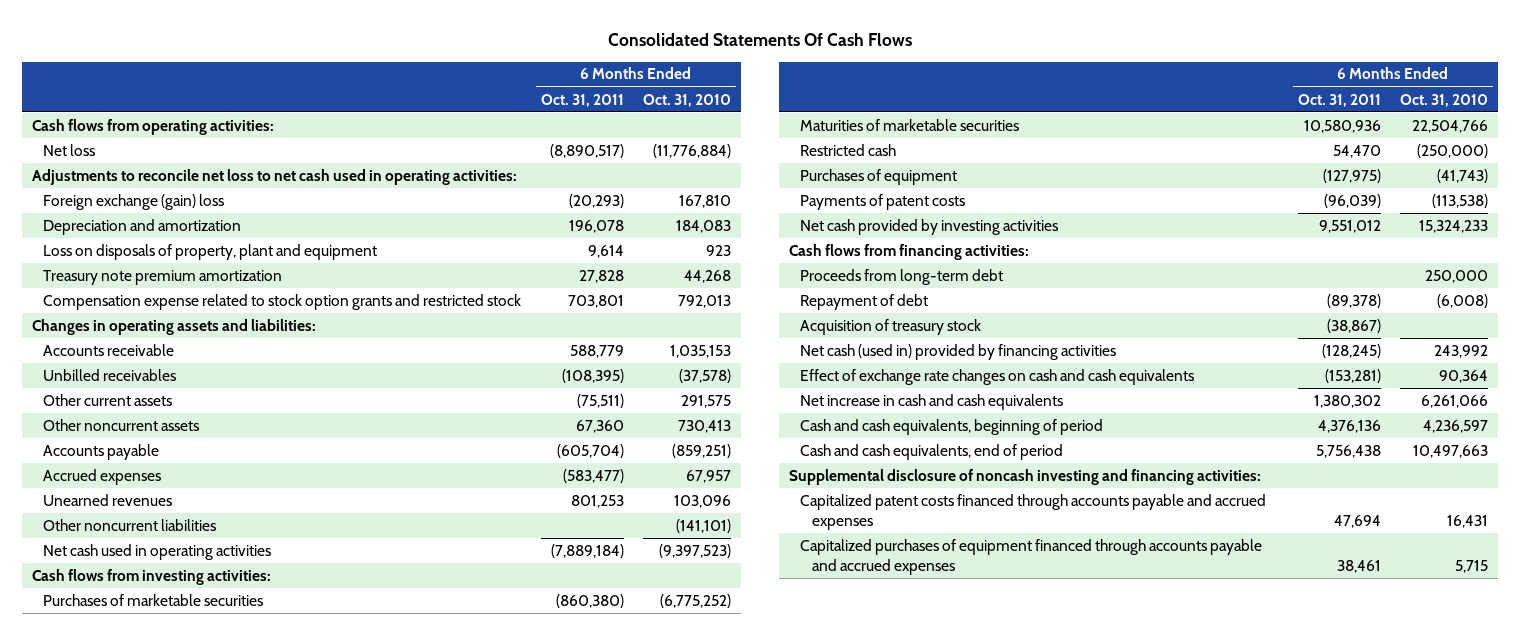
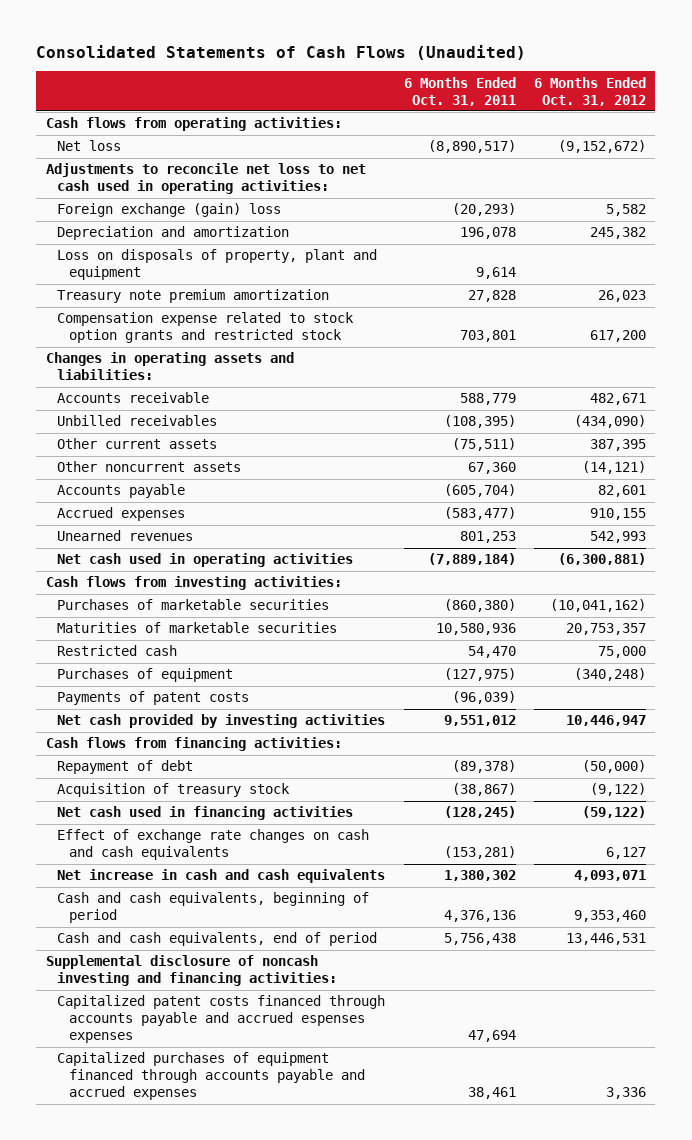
[608,33,913,47] Consolidated Statements Of Cash Flows -> [36,44,527,60] Consolidated Statements of Cash Flows (Unaudited)
[643,93,732,107] Oct. 31, 2010 -> none
none -> [534,76,647,106] 6 Months Ended Oct. 31, 2012
[43,518,217,531] Other noncurrent liabilities -> none
[800,268,1004,285] Proceeds from long-term debt -> none
[800,343,1117,360] Net cash (used in) provided by financing activities -> [57,806,354,821] Net cash used in financing activities
[800,493,1267,530] Capitalized patent costs financed through accounts payable and accrued expenses -> [57,995,386,1044] Capitalized patent costs financed through accounts payable and accrued espenses expenses

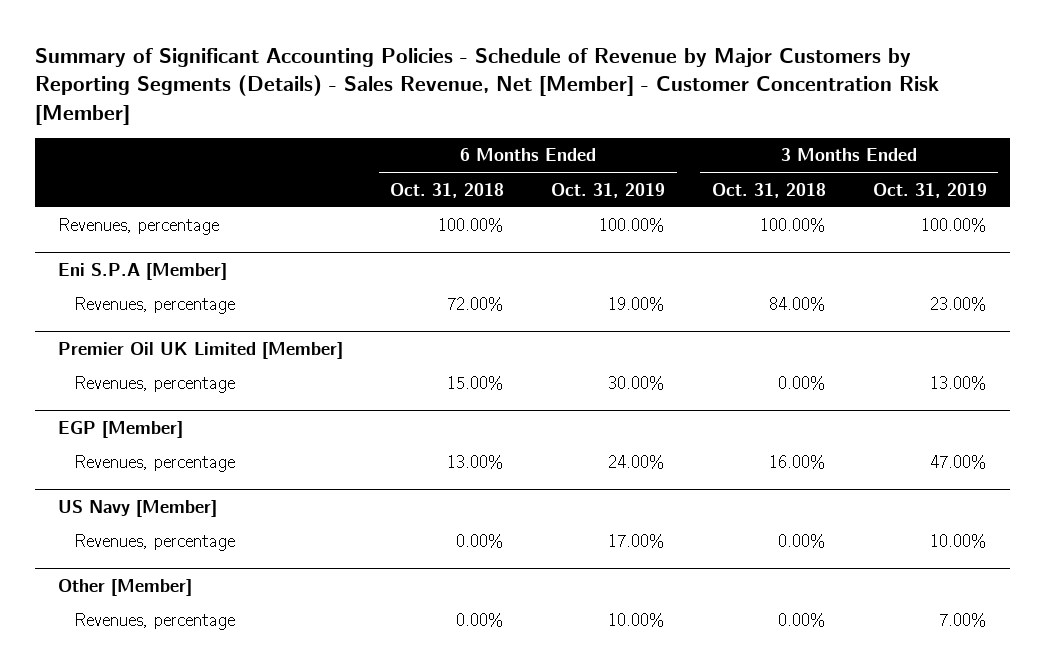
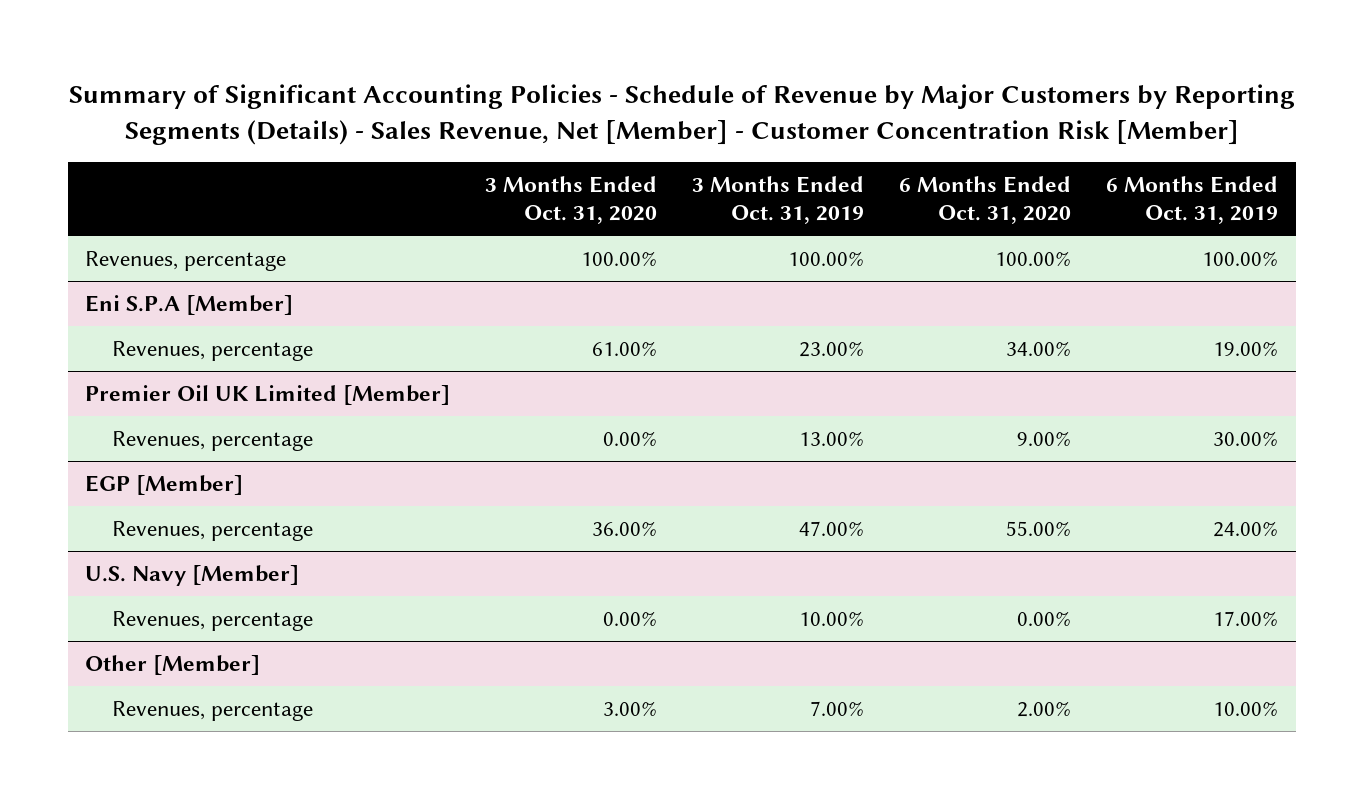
[390,182,505,198] Oct. 31, 2018 -> none
[711,182,826,198] Oct. 31, 2018 -> none
none -> [485,176,658,225] 3 Months Ended Oct. 31, 2020
none -> [899,176,1072,225] 6 Months Ended Oct. 31, 2020
[58,499,218,517] US Navy [Member] -> [85,564,300,586] U.S. Navy [Member]

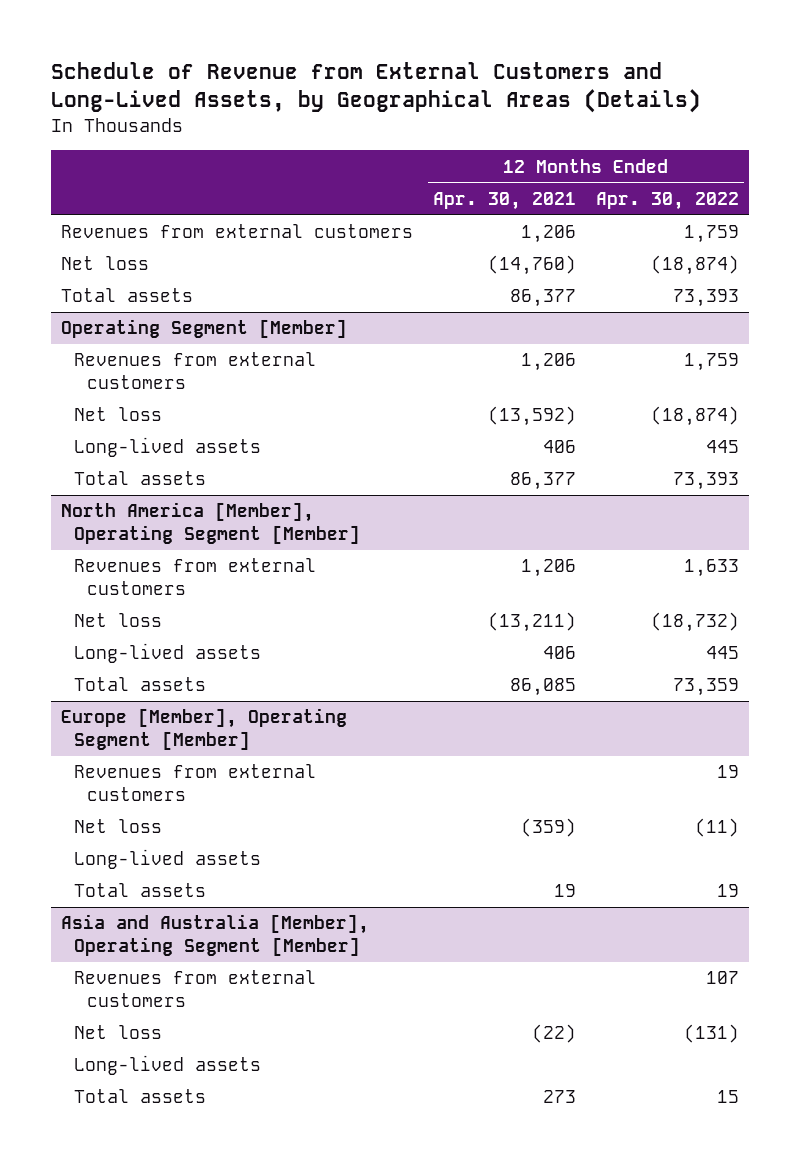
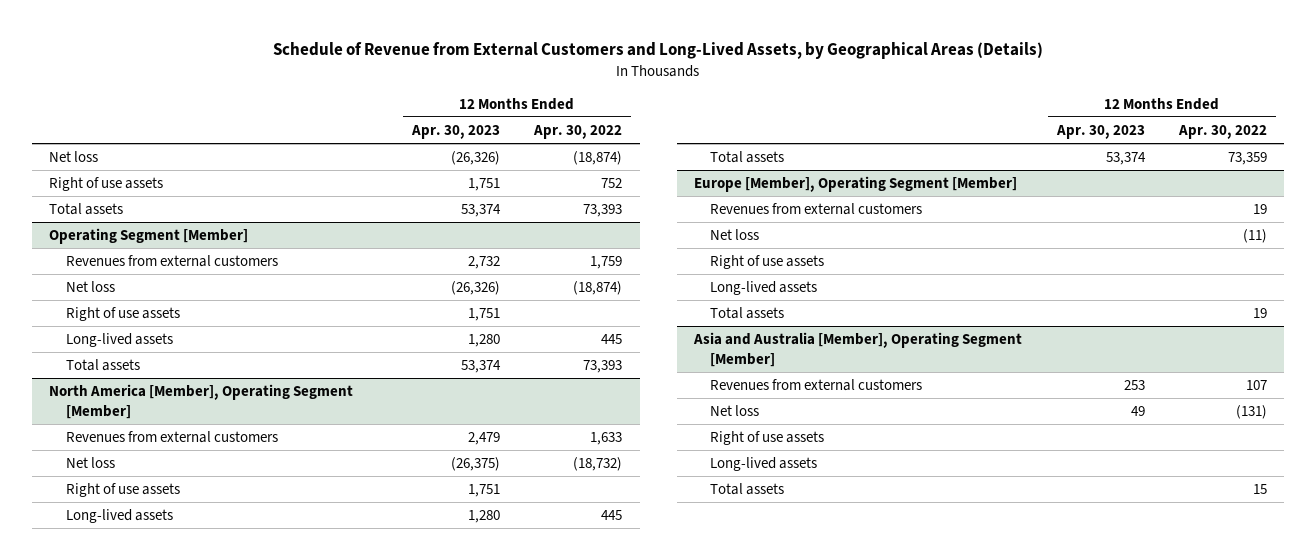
[432,191,576,210] Apr. 30, 2021 -> none
none -> [410,124,500,139] Apr. 30, 2023
[60,224,413,239] Revenues from external customers -> none
none -> [49,177,164,192] Right of use assets
none -> [65,307,180,322] Right of use assets
none -> [65,483,180,498] Right of use assets
none -> [710,255,825,270] Right of use assets
none -> [710,431,825,446] Right of use assets

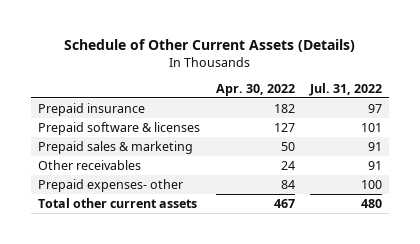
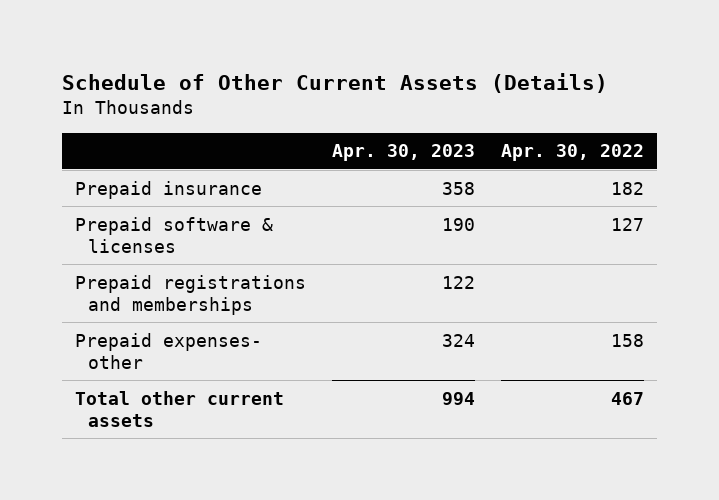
[308,82,382,96] Jul. 31, 2022 -> none
none -> [331,144,475,162] Apr. 30, 2023
[38,140,194,154] Prepaid sales & marketing -> none
[38,159,142,170] Other receivables -> none
none -> [74,274,306,315] Prepaid registrations and memberships
[280,179,295,189] 84 -> [610,333,644,347] 158

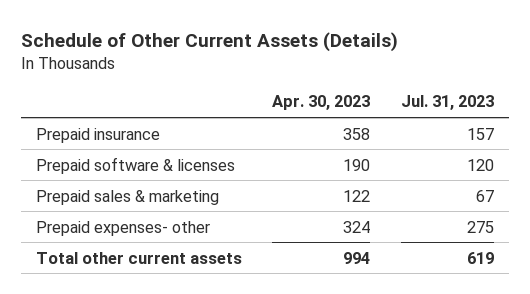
[500,144,644,162] Apr. 30, 2022 -> none
none -> [400,95,494,111] Jul. 31, 2023
[74,274,306,315] Prepaid registrations and memberships -> [36,189,220,205] Prepaid sales & marketing

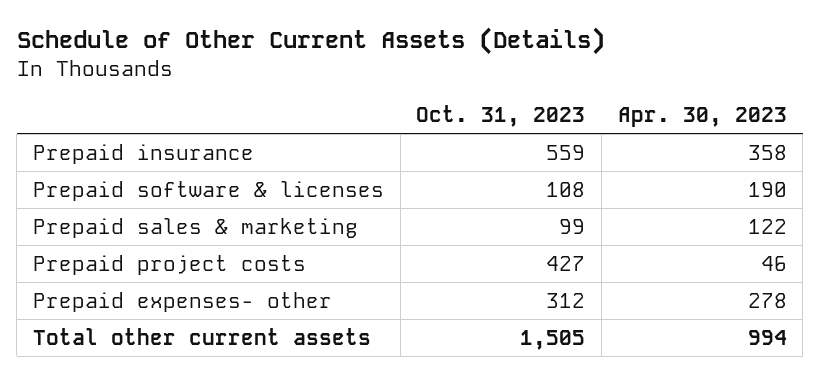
[400,95,494,111] Jul. 31, 2023 -> none
none -> [416,104,586,127] Oct. 31, 2023
none -> [32,254,306,275] Prepaid project costs
[343,220,371,233] 324 -> [747,292,787,308] 278

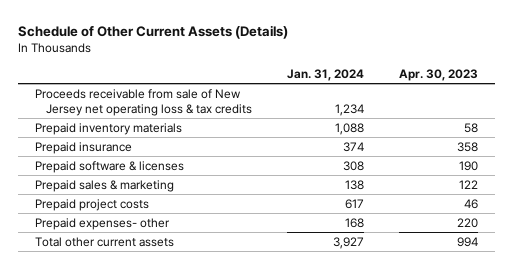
[416,104,586,127] Oct. 31, 2023 -> none
none -> [286,68,364,81] Jan. 31, 2024
none -> [35,88,253,116] Proceeds receivable from sale of New Jersey net operating loss & tax credits
none -> [35,122,183,135] Prepaid inventory materials
[747,292,787,308] 278 -> [456,217,478,228] 220

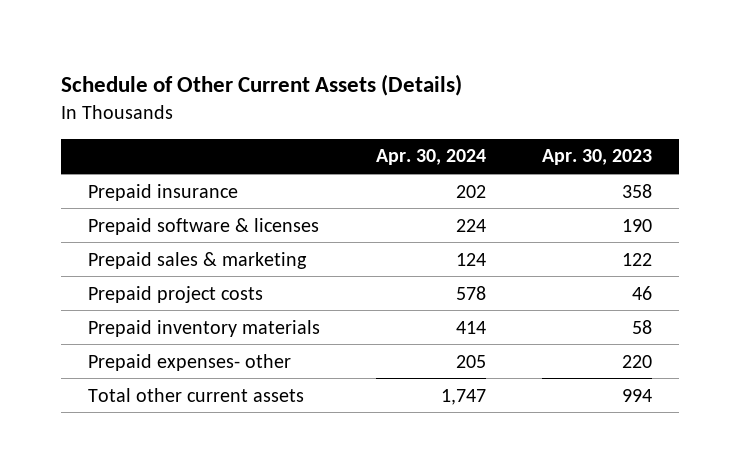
[286,68,364,81] Jan. 31, 2024 -> none
none -> [375,149,486,166] Apr. 30, 2024
[35,88,253,116] Proceeds receivable from sale of New Jersey net operating loss & tax credits -> none
[35,122,183,135] Prepaid inventory materials -> [88,319,321,337] Prepaid inventory materials

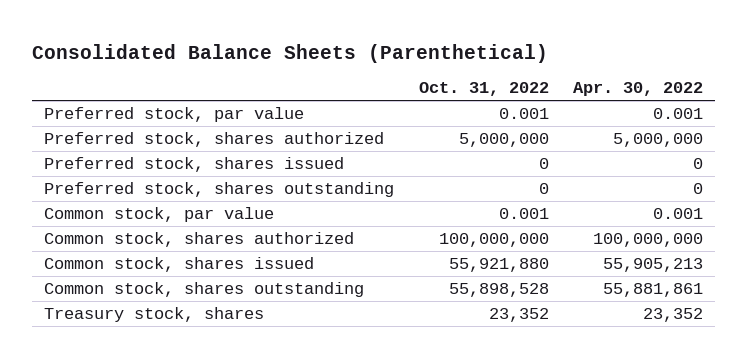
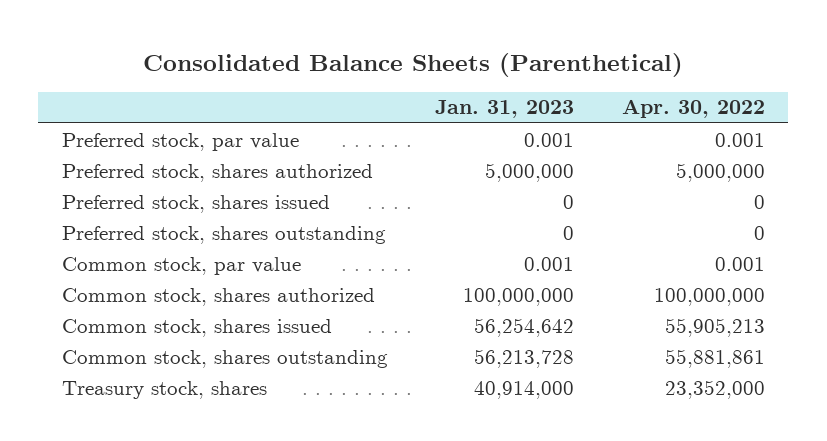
[418,82,549,97] Oct. 31, 2022 -> none
none -> [435,100,575,119] Jan. 31, 2023
[642,308,703,323] 23,352 -> [664,379,765,399] 23,352,000

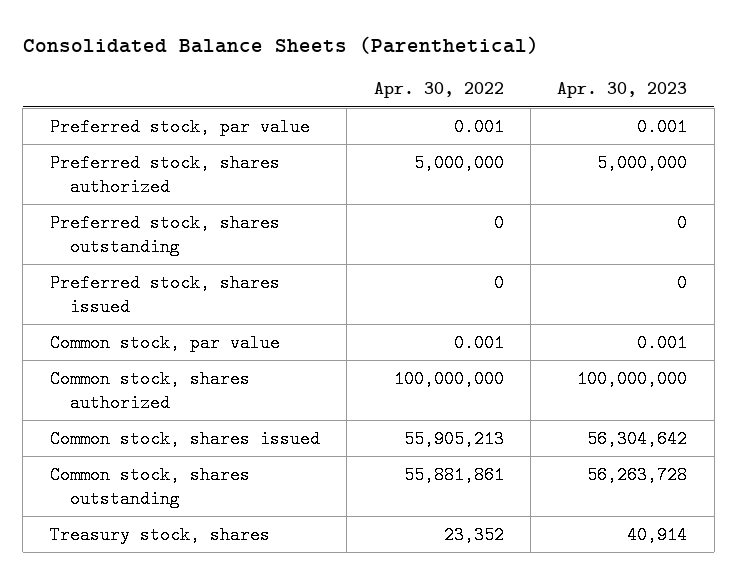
[435,100,575,119] Jan. 31, 2023 -> none
none -> [557,82,688,99] Apr. 30, 2023
[61,194,330,213] Preferred stock, shares issued -> [49,273,280,316] Preferred stock, shares issued
[664,379,765,399] 23,352,000 -> [443,525,504,544] 23,352

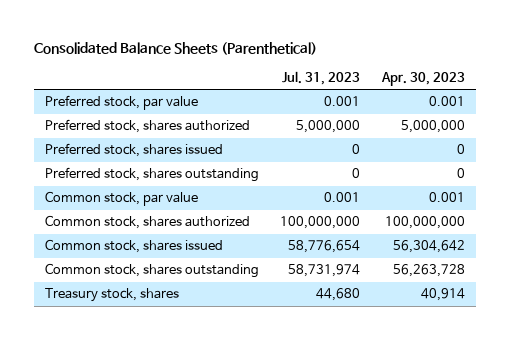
[373,82,504,99] Apr. 30, 2022 -> none
none -> [282,70,361,85] Jul. 31, 2023
[49,213,280,256] Preferred stock, shares outstanding -> [44,167,259,183] Preferred stock, shares outstanding

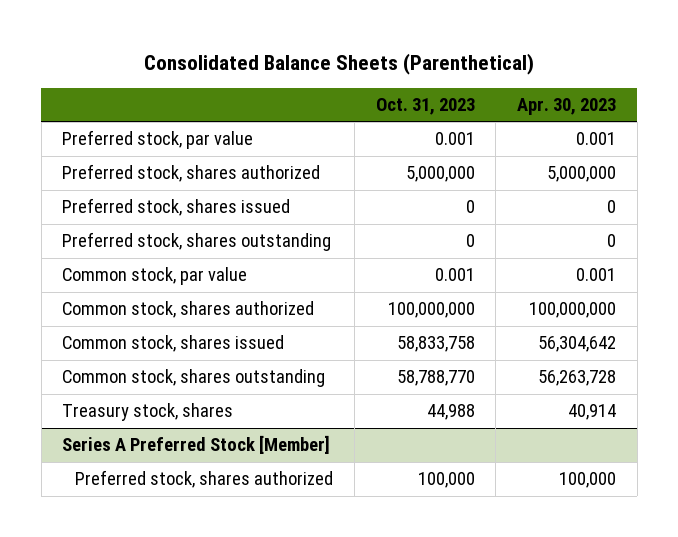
[282,70,361,85] Jul. 31, 2023 -> none
none -> [375,98,475,116] Oct. 31, 2023
none -> [62,435,331,455] Series A Preferred Stock [Member]
none -> [75,470,334,489] Preferred stock, shares authorized

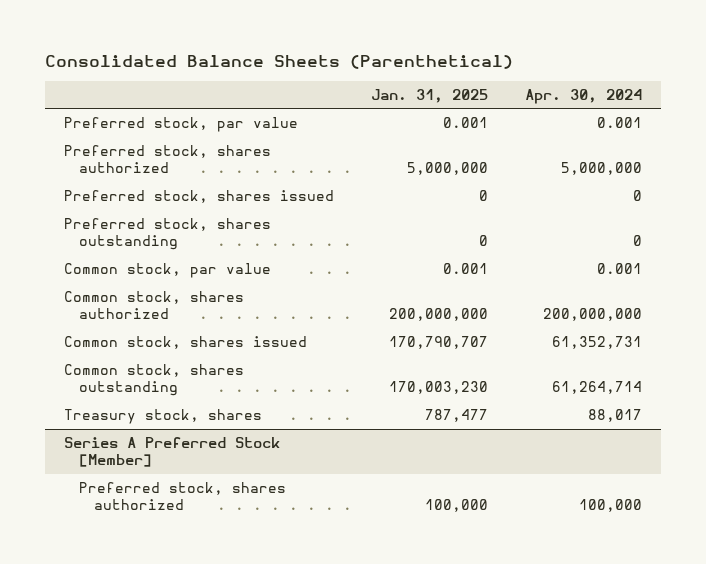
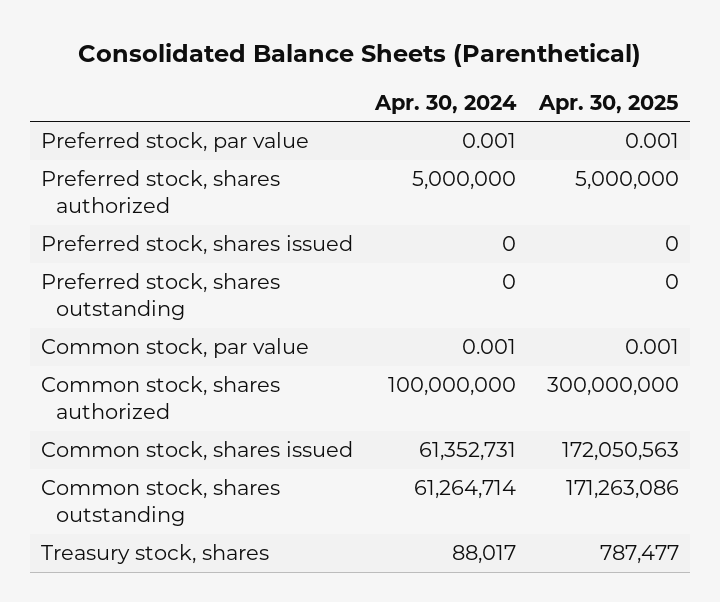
[370,88,488,103] Jan. 31, 2025 -> none
none -> [538,94,680,114] Apr. 30, 2025
[543,308,643,322] 200,000,000 -> [388,377,517,397] 100,000,000
[63,437,280,468] Series A Preferred Stock [Member] -> none
[78,482,286,511] Preferred stock, shares authorized -> none

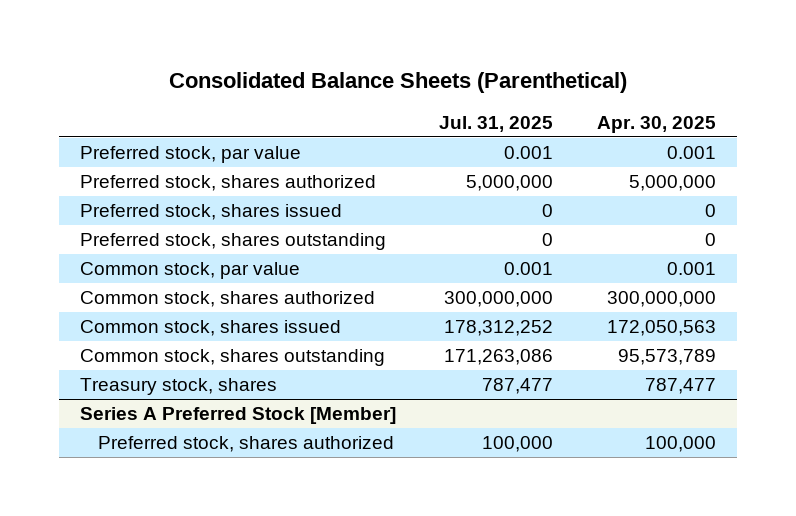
[374,94,518,114] Apr. 30, 2024 -> none
none -> [439,115,554,132] Jul. 31, 2025
[566,480,680,500] 171,263,086 -> [617,349,716,366] 95,573,789
none -> [80,407,397,425] Series A Preferred Stock [Member]
none -> [97,436,394,453] Preferred stock, shares authorized

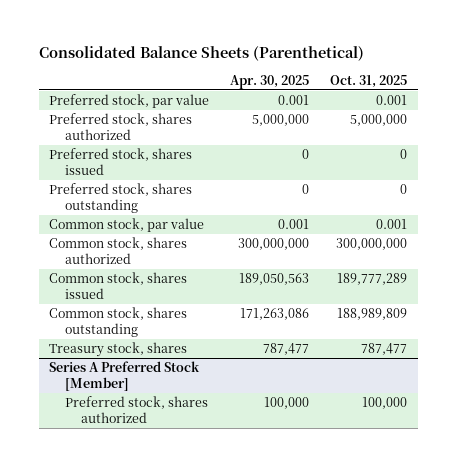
[439,115,554,132] Jul. 31, 2025 -> none
none -> [330,74,408,88] Oct. 31, 2025
[606,320,716,337] 172,050,563 -> [239,273,310,286] 189,050,563
[617,349,716,366] 95,573,789 -> [240,308,310,321] 171,263,086

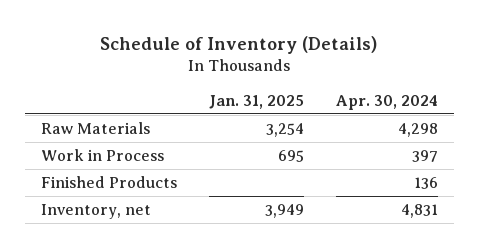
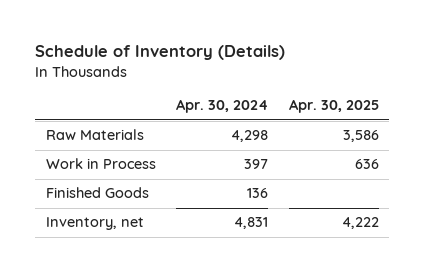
[208,94,304,109] Jan. 31, 2025 -> none
none -> [288,99,379,114] Apr. 30, 2025
[41,176,178,189] Finished Products -> [45,187,149,199] Finished Goods

